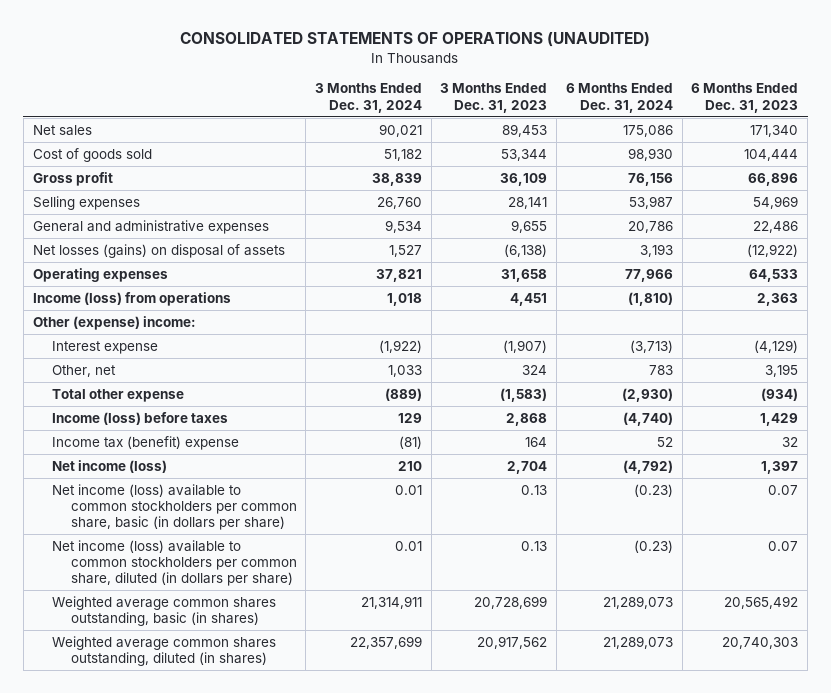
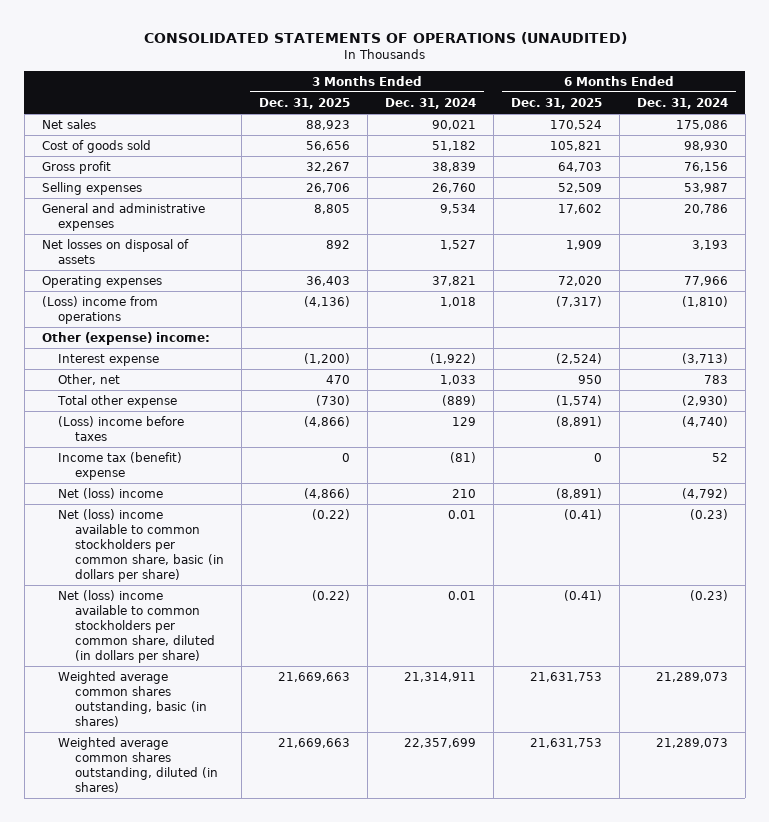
[440,83,548,113] 3 Months Ended Dec. 31, 2023 -> none
[691,83,799,113] 6 Months Ended Dec. 31, 2023 -> none
none -> [258,97,350,109] Dec. 31, 2025
none -> [510,97,602,109] Dec. 31, 2025
[32,243,285,258] Net losses (gains) on disposal of assets -> [41,238,189,264] Net losses on disposal of assets
[32,291,231,306] Income (loss) from operations -> [41,295,158,324] (Loss) income from operations
[51,411,228,425] Income (loss) before taxes -> [58,415,185,441] (Loss) income before taxes
[51,459,167,473] Net income (loss) -> [58,487,164,499] Net (loss) income
[51,483,297,531] Net income (loss) available to common stockholders per common share, basic (in dollars per share) -> [58,508,224,582] Net (loss) income available to common stockholders per common share, basic (in dollars per share)
[51,539,297,587] Net income (loss) available to common stockholders per common share, diluted (in dollars per share) -> [58,589,215,663] Net (loss) income available to common stockholders per common share, diluted (in dollars per share)

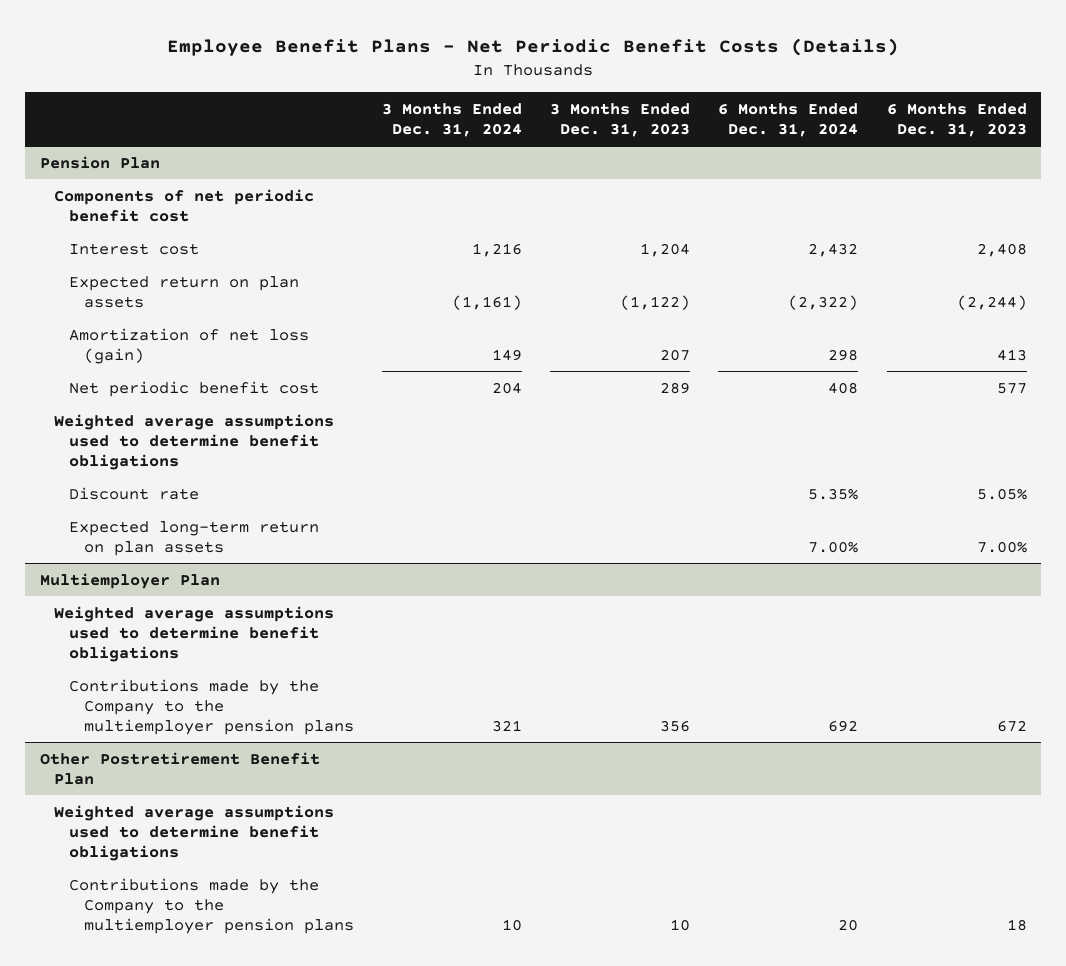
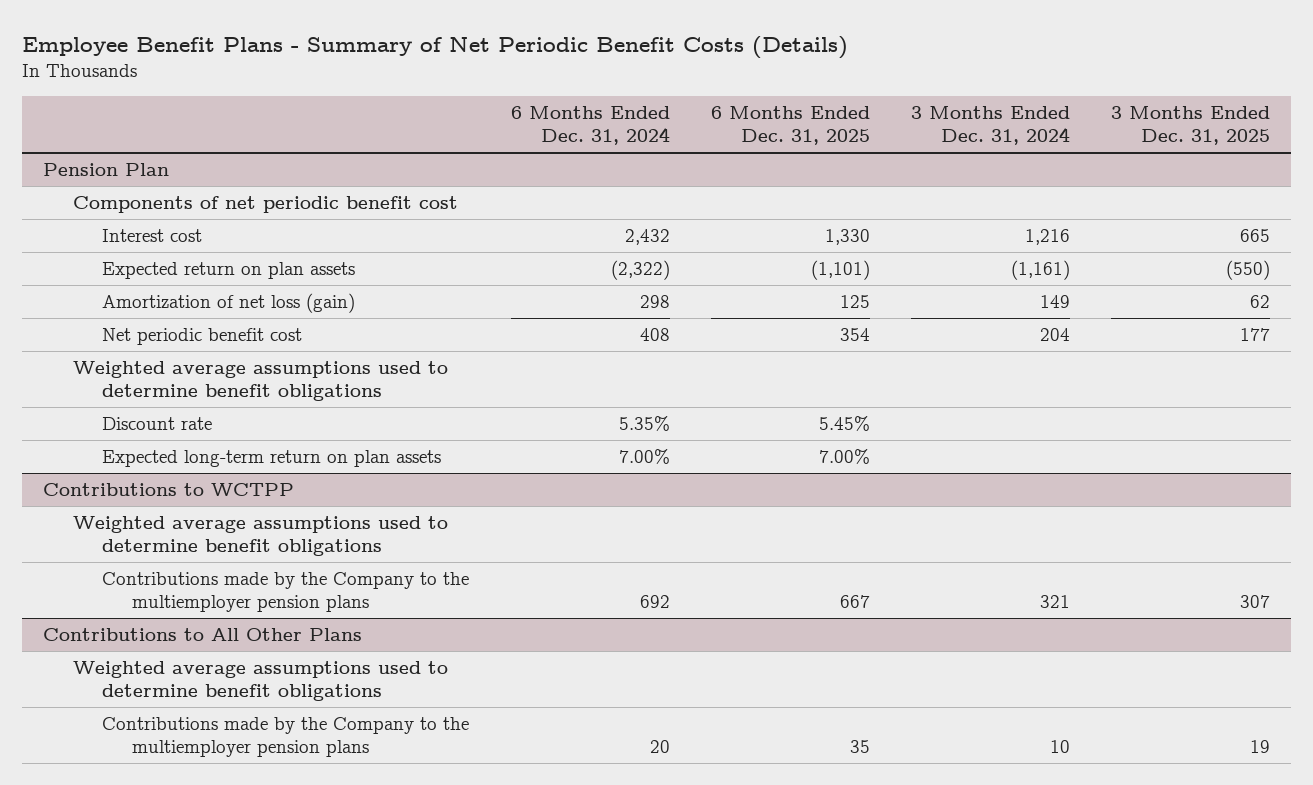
[167,37,900,56] Employee Benefit Plans - Net Periodic Benefit Costs (Details) -> [22,35,849,59] Employee Benefit Plans - Summary of Net Periodic Benefit Costs (Details)
[550,102,691,137] 3 Months Ended Dec. 31, 2023 -> none
[886,102,1027,137] 6 Months Ended Dec. 31, 2023 -> none
none -> [710,106,870,145] 6 Months Ended Dec. 31, 2025
none -> [1111,106,1271,145] 3 Months Ended Dec. 31, 2025
[39,572,220,589] Multiemployer Plan -> [42,483,294,497] Contributions to WCTPP
[39,751,320,785] Other Postretirement Benefit Plan -> [42,628,362,642] Contributions to All Other Plans

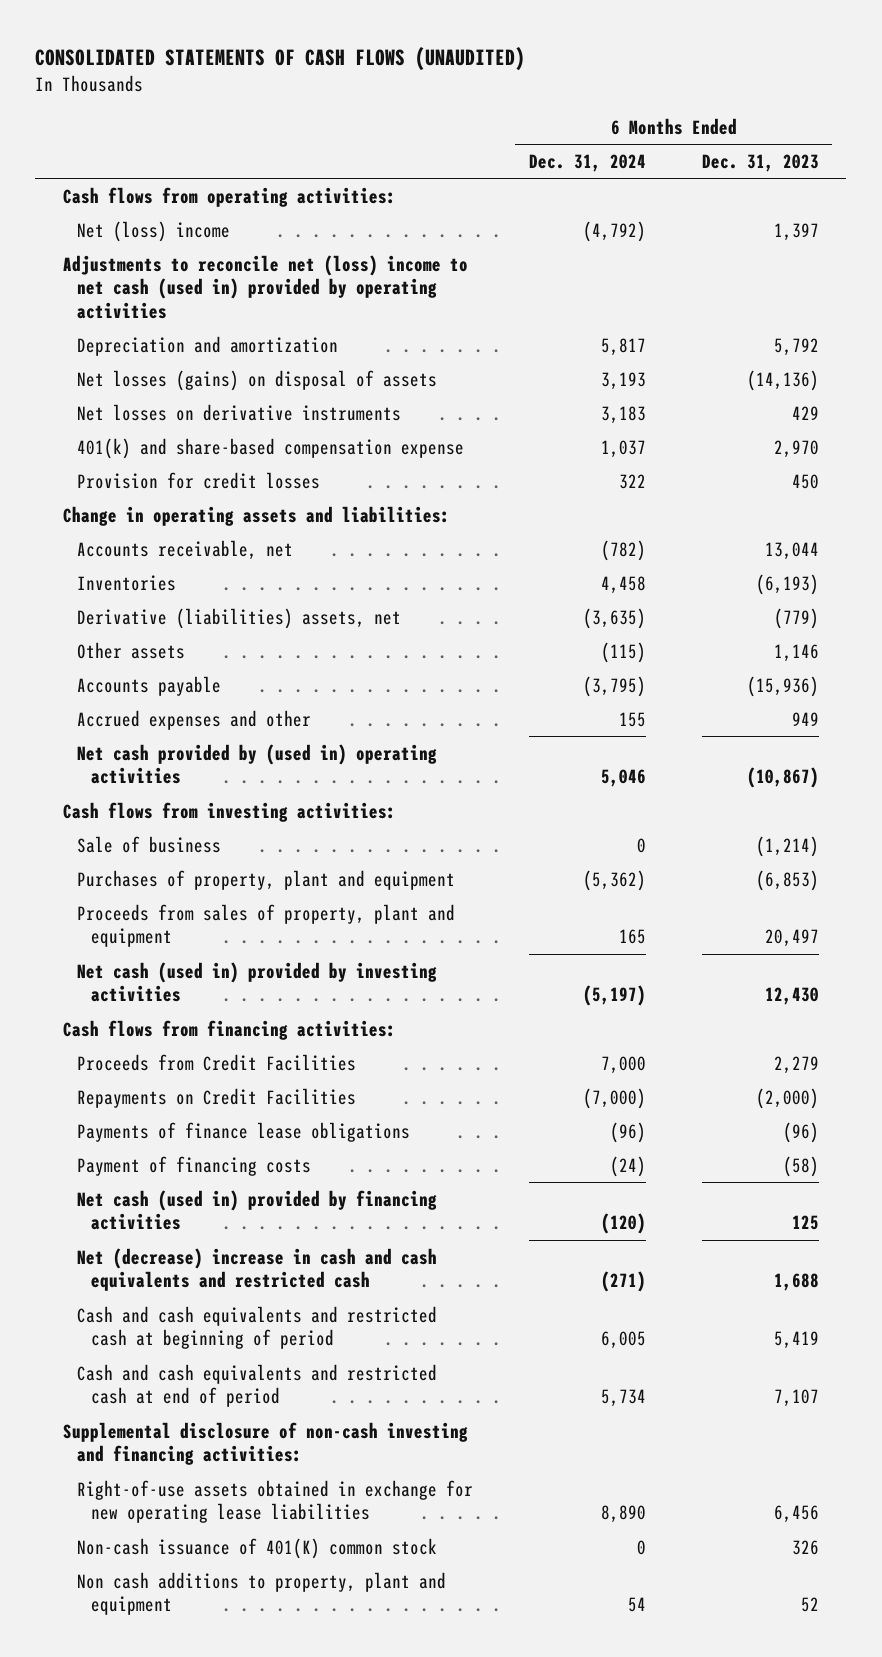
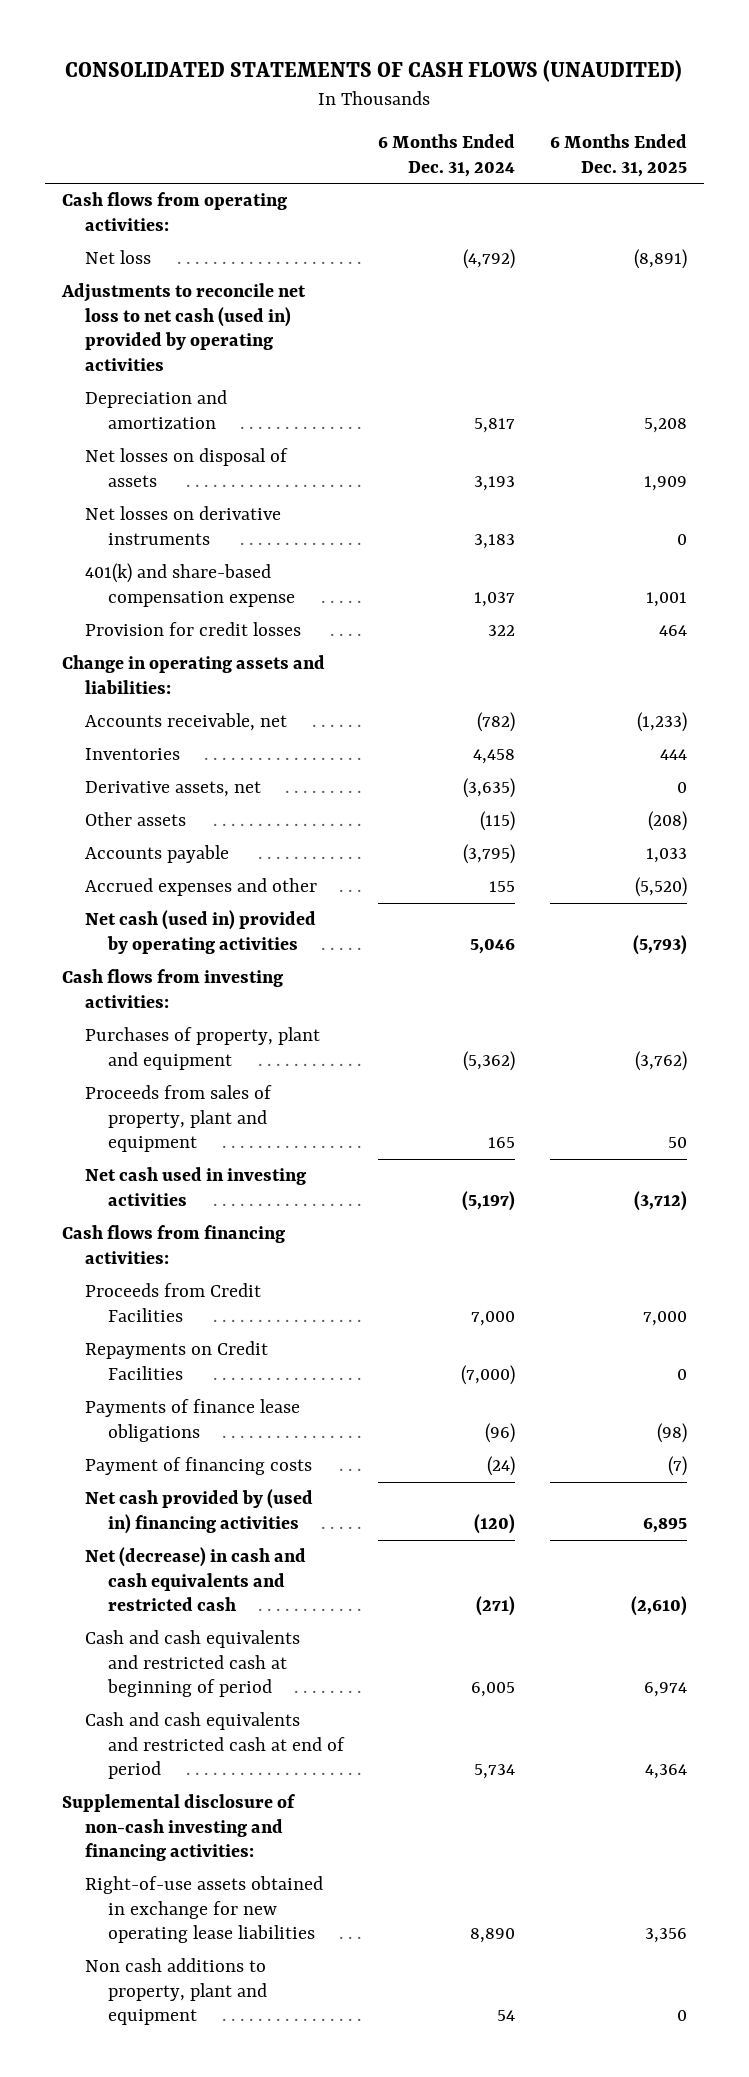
[701,154,819,173] Dec. 31, 2023 -> none
none -> [549,134,687,177] 6 Months Ended Dec. 31, 2025
[76,220,230,242] Net (loss) income -> [85,250,152,265] Net loss
[63,254,469,320] Adjustments to reconcile net (loss) income to net cash (used in) provided by operating activities -> [60,283,306,371] Adjustments to reconcile net loss to net cash (used in) provided by operating activities
[76,369,437,391] Net losses (gains) on disposal of assets -> [85,448,289,487] Net losses on disposal of assets
[76,607,401,629] Derivative (liabilities) assets, net -> [85,781,262,798] Derivative assets, net
[76,743,437,785] Net cash provided by (used in) operating activities -> [85,910,317,954] Net cash (used in) provided by operating activities
[76,835,221,853] Sale of business -> none
[76,961,437,1003] Net cash (used in) provided by investing activities -> [85,1167,307,1206] Net cash used in investing activities
[76,1189,437,1231] Net cash (used in) provided by financing activities -> [85,1489,314,1534] Net cash provided by (used in) financing activities
[76,1247,437,1292] Net (decrease) increase in cash and cash equivalents and restricted cash -> [85,1547,307,1612] Net (decrease) in cash and cash equivalents and restricted cash
[76,1537,437,1559] Non-cash issuance of 401(K) common stock -> none

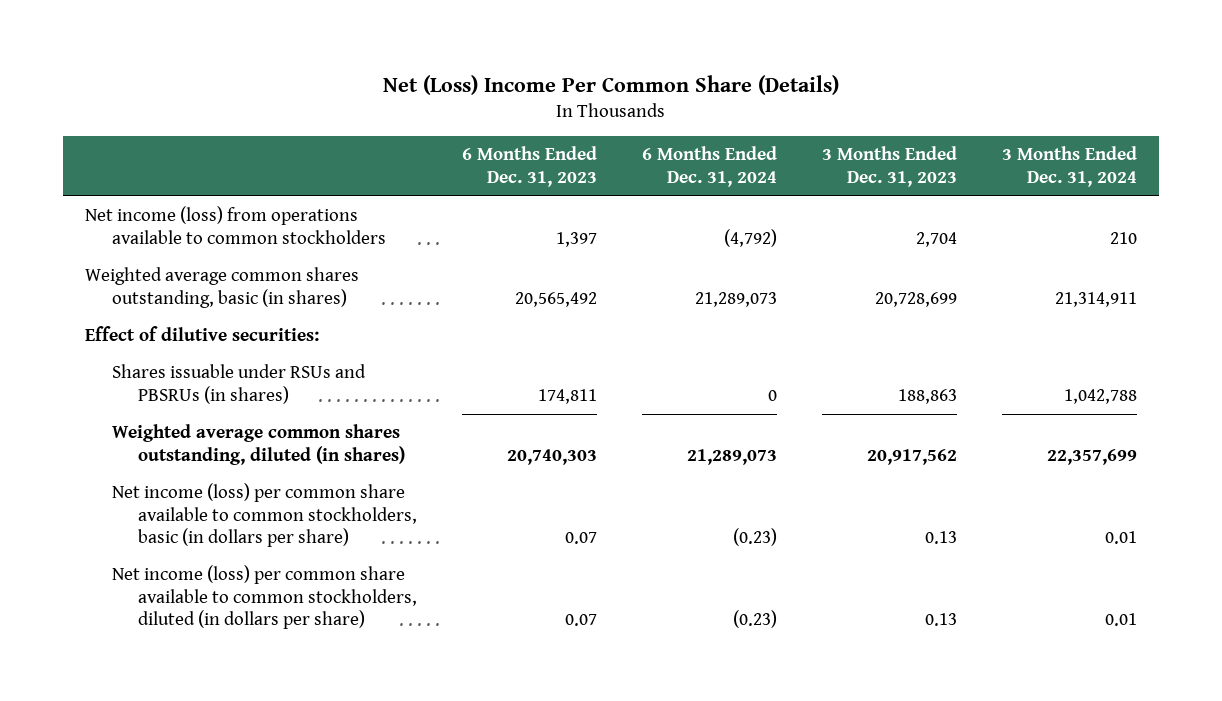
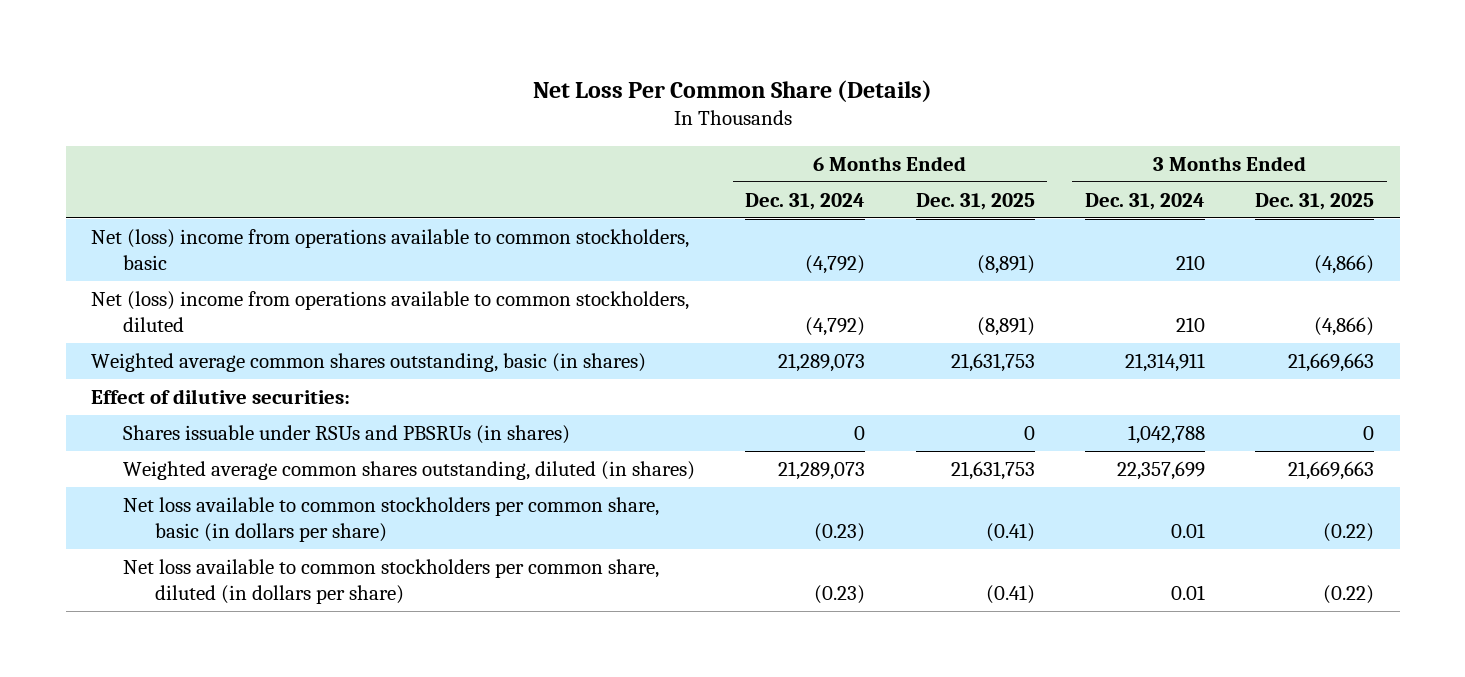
[382,74,839,95] Net (Loss) Income Per Common Share (Details) -> [532,79,932,102] Net Loss Per Common Share (Details)
[462,146,598,187] 6 Months Ended Dec. 31, 2023 -> none
[821,146,957,187] 3 Months Ended Dec. 31, 2023 -> none
none -> [915,192,1035,210] Dec. 31, 2025
none -> [1255,192,1375,210] Dec. 31, 2025
[85,206,386,244] Net income (loss) from operations available to common stockholders -> [91,228,690,270] Net (loss) income from operations available to common stockholders, basic
none -> [91,290,690,332] Net (loss) income from operations available to common stockholders, diluted
[111,483,418,548] Net income (loss) per common share available to common stockholders, basic (in dollars per share) -> [122,496,659,542] Net loss available to common stockholders per common share, basic (in dollars per share)
[111,565,418,630] Net income (loss) per common share available to common stockholders, diluted (in dollars per share) -> [122,558,659,604] Net loss available to common stockholders per common share, diluted (in dollars per share)

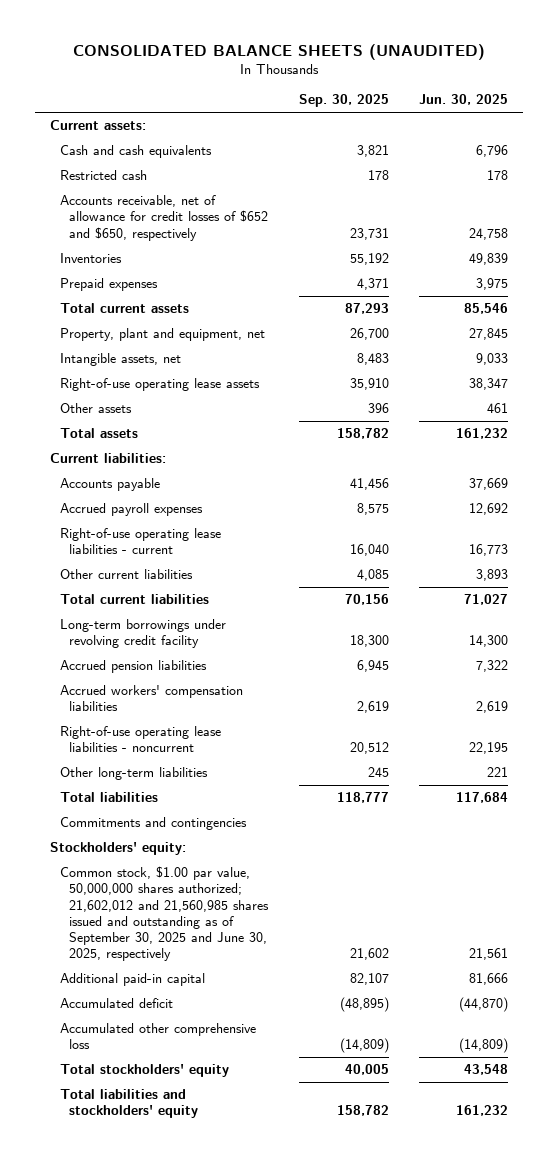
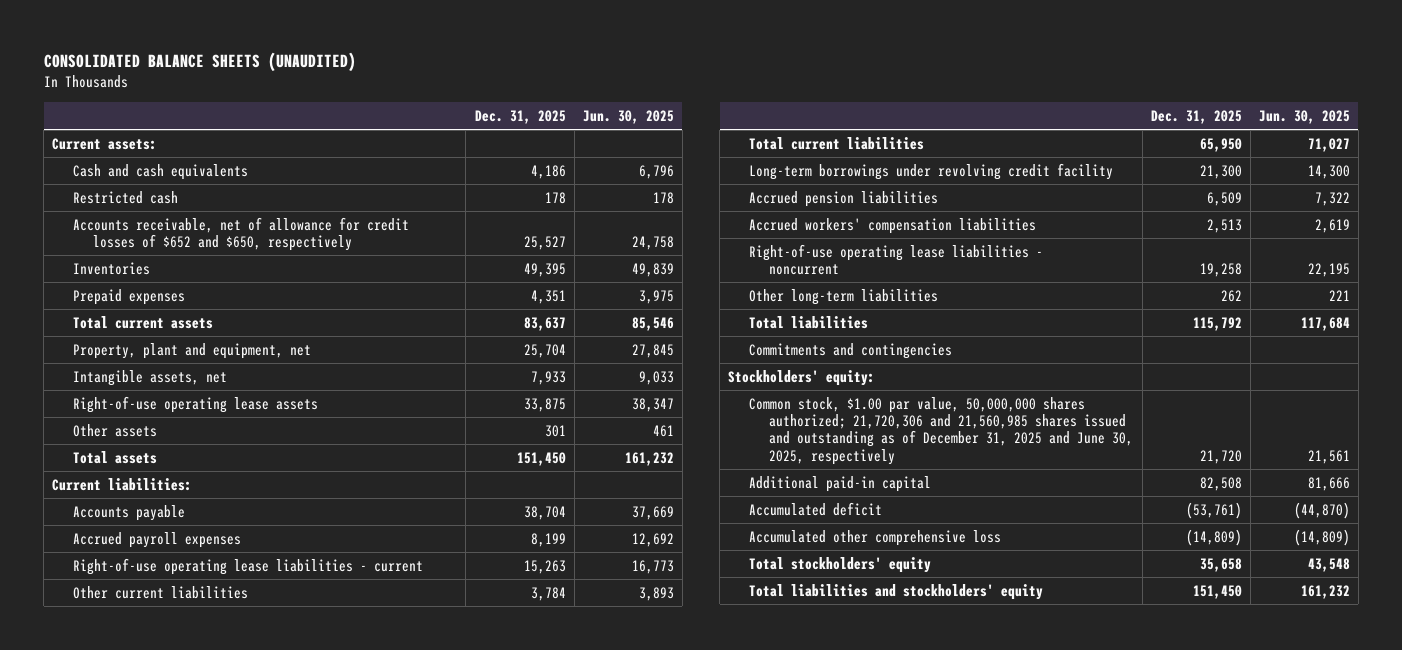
[298,94,389,108] Sep. 30, 2025 -> none
none -> [474,109,566,124] Dec. 31, 2025
[59,866,270,962] Common stock, $1.00 par value, 50,000,000 shares authorized; 21,602,012 and 21,560,985 shares issued and outstanding as of September 30, 2025 and June 30, 2025, respectively -> [748,396,1134,465] Common stock, $1.00 par value, 50,000,000 shares authorized; 21,720,306 and 21,560,985 shares issued and outstanding as of December 31, 2025 and June 30, 2025, respectively

